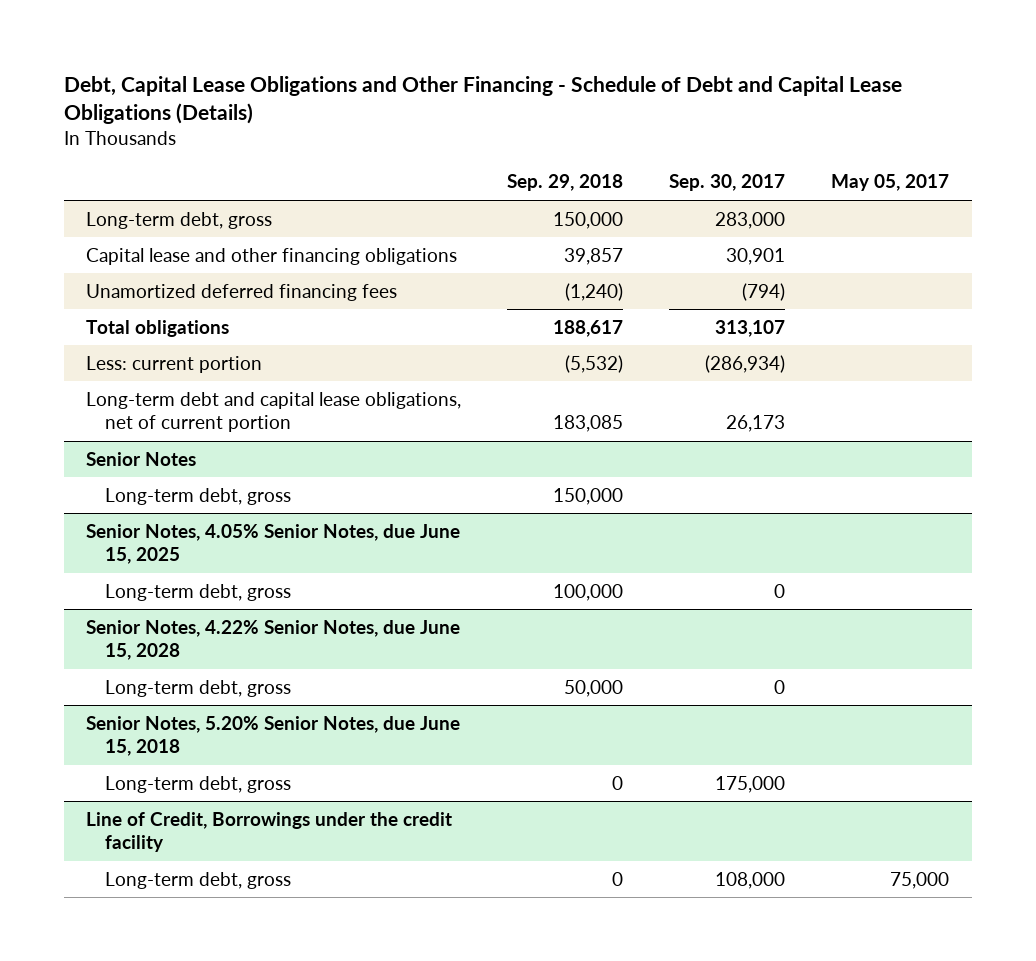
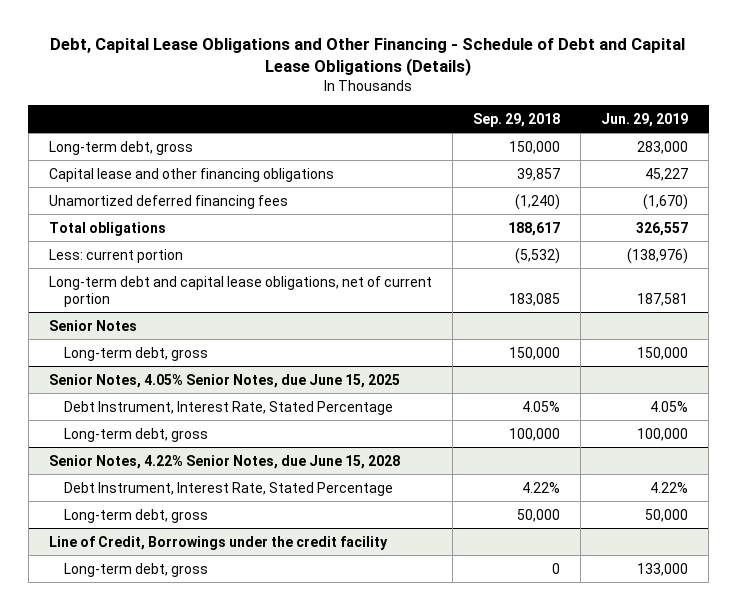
[669,174,786,192] Sep. 30, 2017 -> none
[831,174,950,192] May 05, 2017 -> none
none -> [600,112,688,127] Jun. 29, 2019
none -> [63,400,393,415] Debt Instrument, Interest Rate, Stated Percentage
none -> [63,481,393,496] Debt Instrument, Interest Rate, Stated Percentage
[86,715,461,757] Senior Notes, 5.20% Senior Notes, due June 15, 2018 -> none
[105,775,292,793] Long-term debt, gross -> none

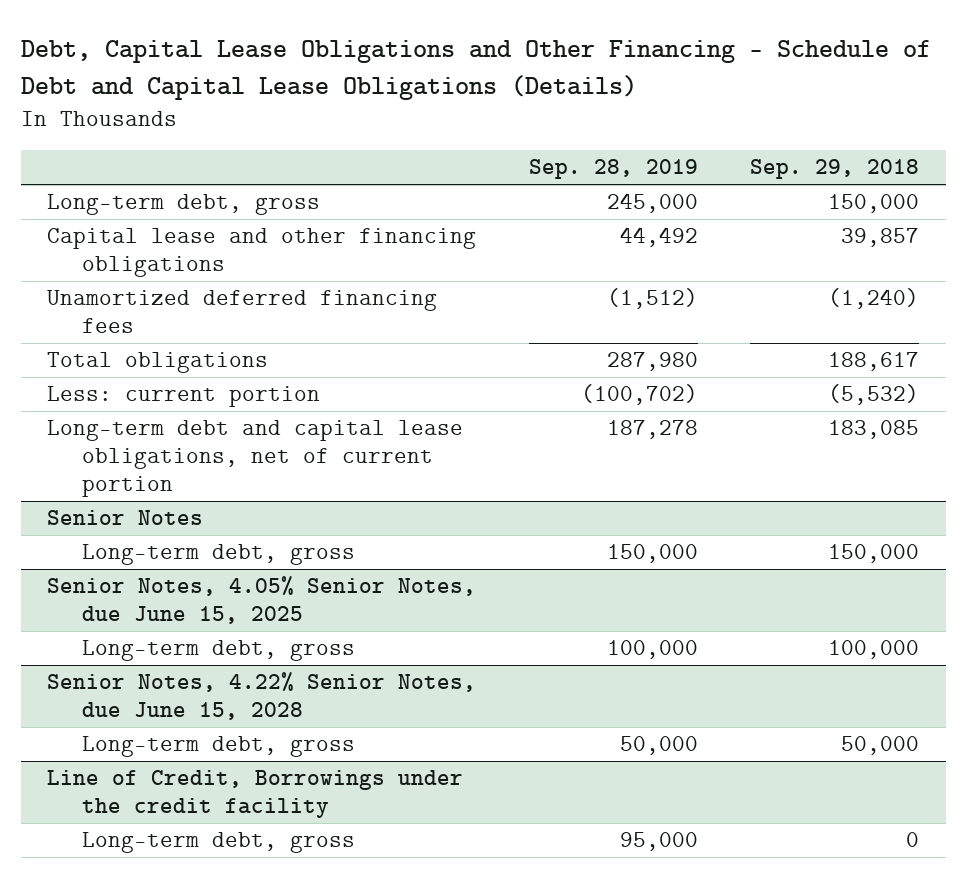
[600,112,688,127] Jun. 29, 2019 -> none
none -> [528,159,698,180] Sep. 28, 2019
[63,400,393,415] Debt Instrument, Interest Rate, Stated Percentage -> none
[63,481,393,496] Debt Instrument, Interest Rate, Stated Percentage -> none

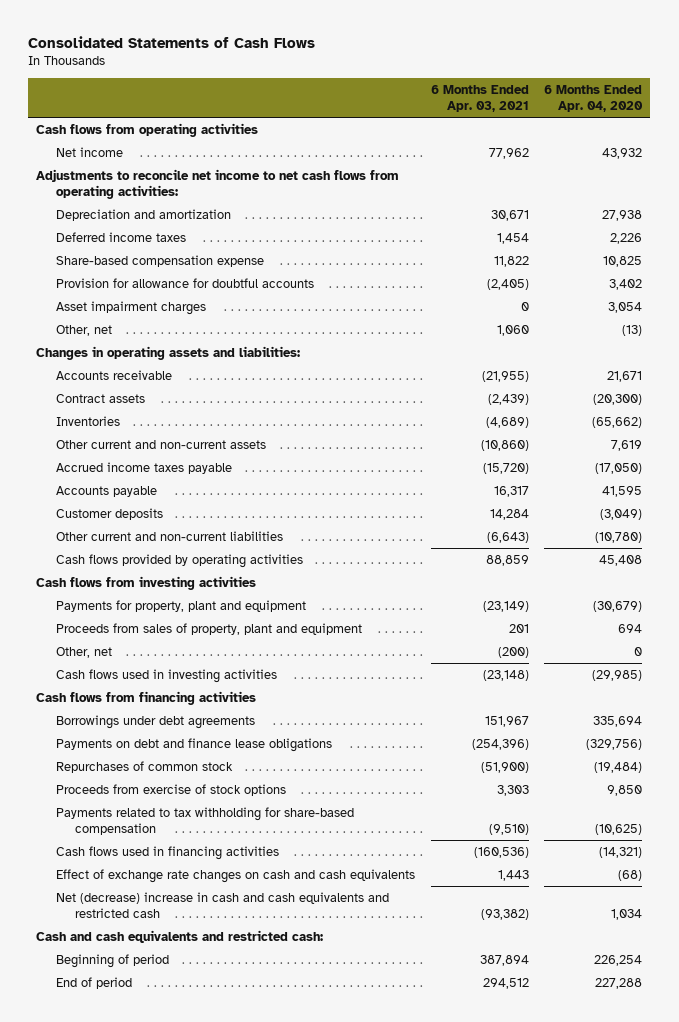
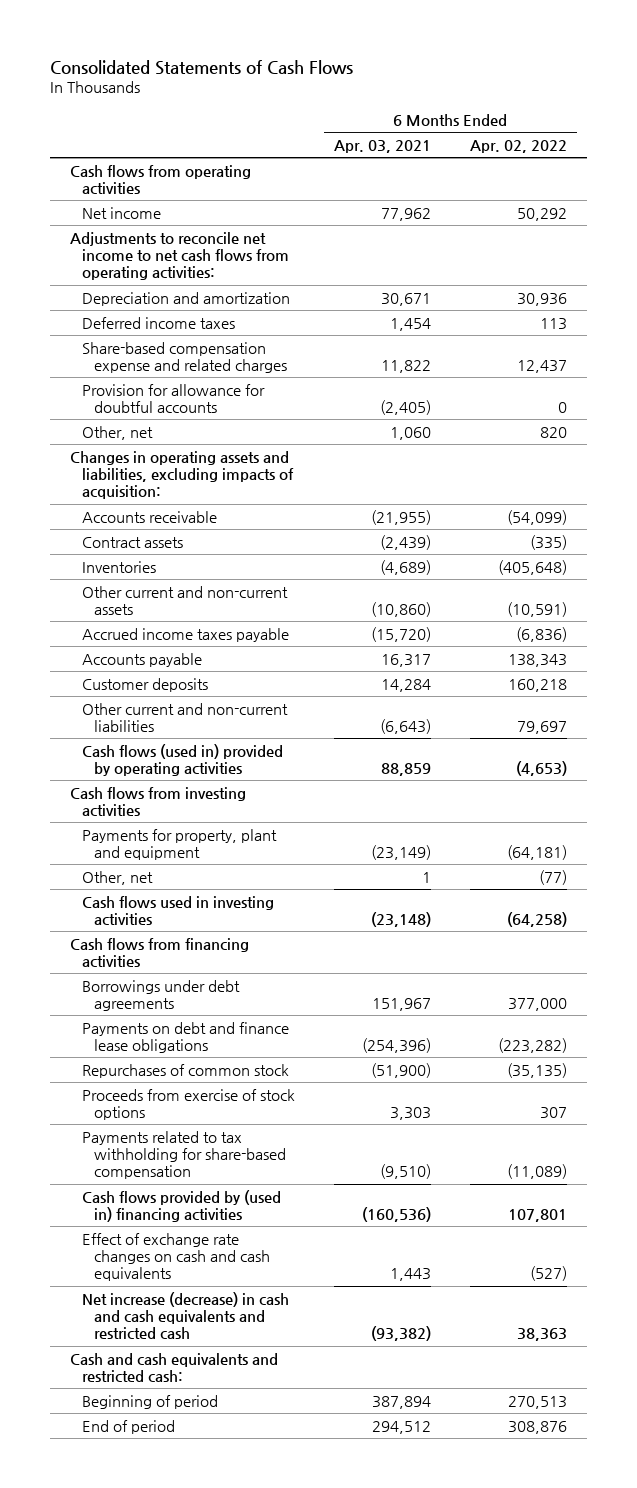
[544,84,644,113] 6 Months Ended Apr. 04, 2020 -> none
none -> [470,139,568,153] Apr. 02, 2022
[55,254,264,267] Share-based compensation expense -> [81,341,288,374] Share-based compensation expense and related charges
[55,300,206,315] Asset impairment charges -> none
[36,345,301,360] Changes in operating assets and liabilities: -> [69,450,294,500] Changes in operating assets and liabilities, excluding impacts of acquisition:
[55,553,303,568] Cash flows provided by operating activities -> [81,743,283,777] Cash flows (used in) provided by operating activities
[55,622,362,635] Proceeds from sales of property, plant and equipment -> none
[497,646,529,658] (200) -> [421,871,431,883] 1
[55,845,279,860] Cash flows used in financing activities -> [81,1189,281,1223] Cash flows provided by (used in) financing activities
[55,891,389,918] Net (decrease) increase in cash and cash equivalents and restricted cash -> [81,1291,289,1340] Net increase (decrease) in cash and cash equivalents and restricted cash

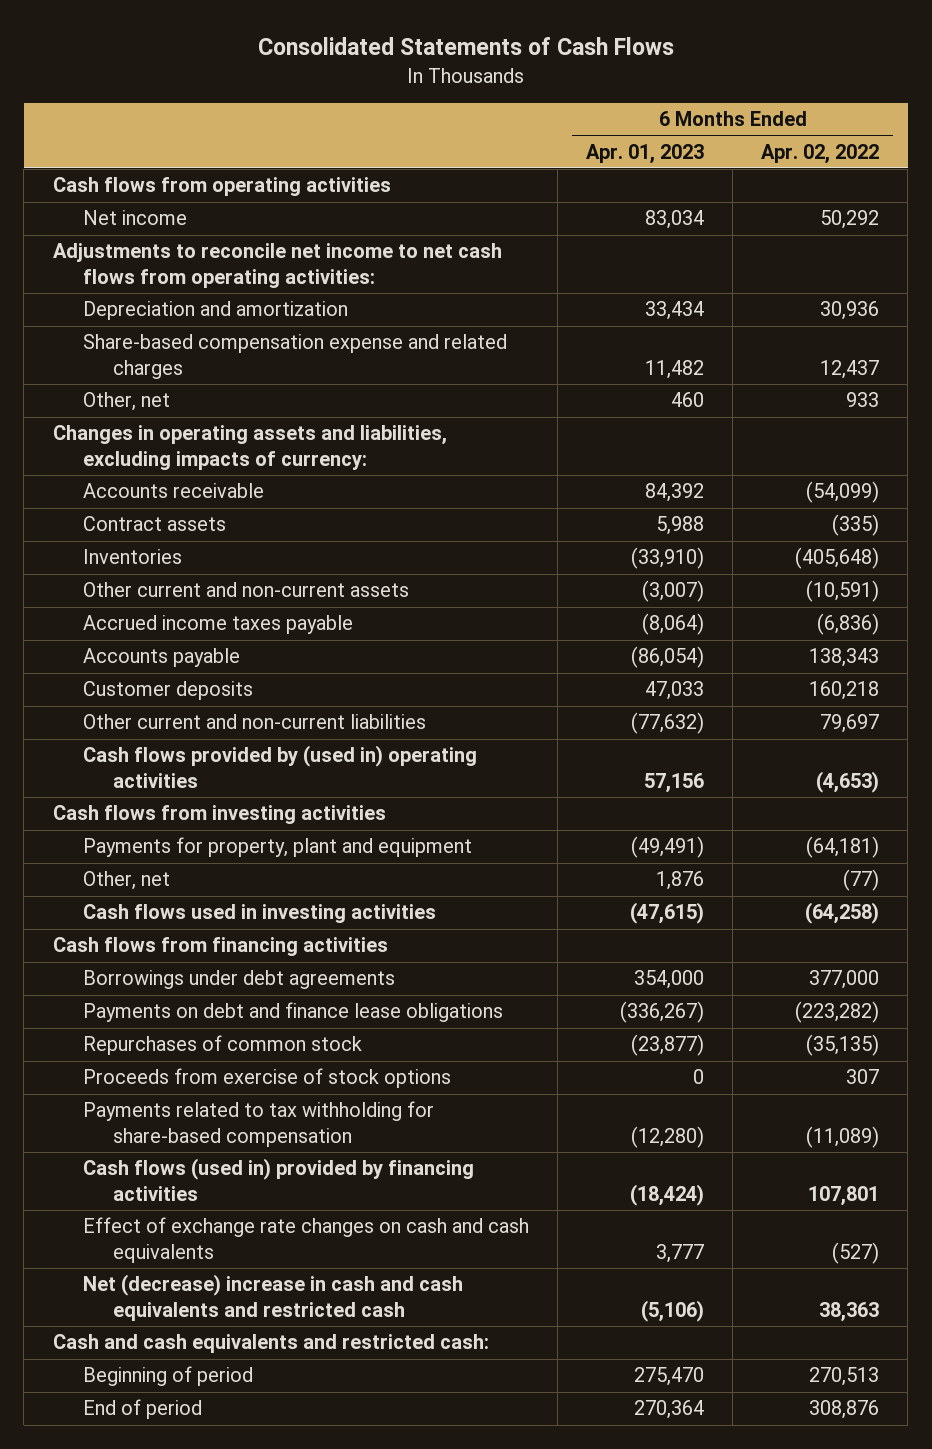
[333,139,431,153] Apr. 03, 2021 -> none
none -> [585,143,704,164] Apr. 01, 2023
[81,316,235,329] Deferred income taxes -> none
[81,383,265,414] Provision for allowance for doubtful accounts -> none
[540,426,568,438] 820 -> [846,392,880,408] 933
[69,450,294,500] Changes in operating assets and liabilities, excluding impacts of acquisition: -> [52,425,447,471] Changes in operating assets and liabilities, excluding impacts of currency:
[81,743,283,777] Cash flows (used in) provided by operating activities -> [82,745,477,789] Cash flows provided by (used in) operating activities
[81,1189,281,1223] Cash flows provided by (used in) financing activities -> [82,1158,474,1202] Cash flows (used in) provided by financing activities
[81,1291,289,1340] Net increase (decrease) in cash and cash equivalents and restricted cash -> [82,1274,463,1322] Net (decrease) increase in cash and cash equivalents and restricted cash

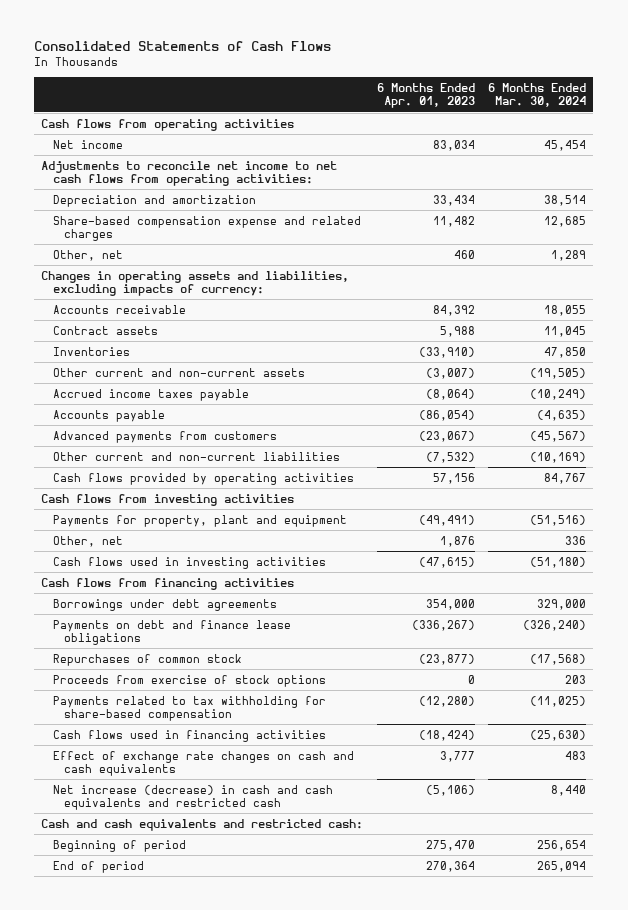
[761,143,880,164] Apr. 02, 2022 -> none
none -> [488,83,587,108] 6 Months Ended Mar. 30, 2024
[82,681,253,701] Customer deposits -> none
none -> [52,430,277,443] Advanced payments from customers
[630,712,704,735] (77,632) -> [425,451,475,463] (7,532)
[82,745,477,789] Cash flows provided by (used in) operating activities -> [52,472,354,485] Cash flows provided by operating activities
[82,1158,474,1202] Cash flows (used in) provided by financing activities -> [52,729,326,742] Cash flows used in financing activities
[82,1274,463,1322] Net (decrease) increase in cash and cash equivalents and restricted cash -> [52,784,333,811] Net increase (decrease) in cash and cash equivalents and restricted cash

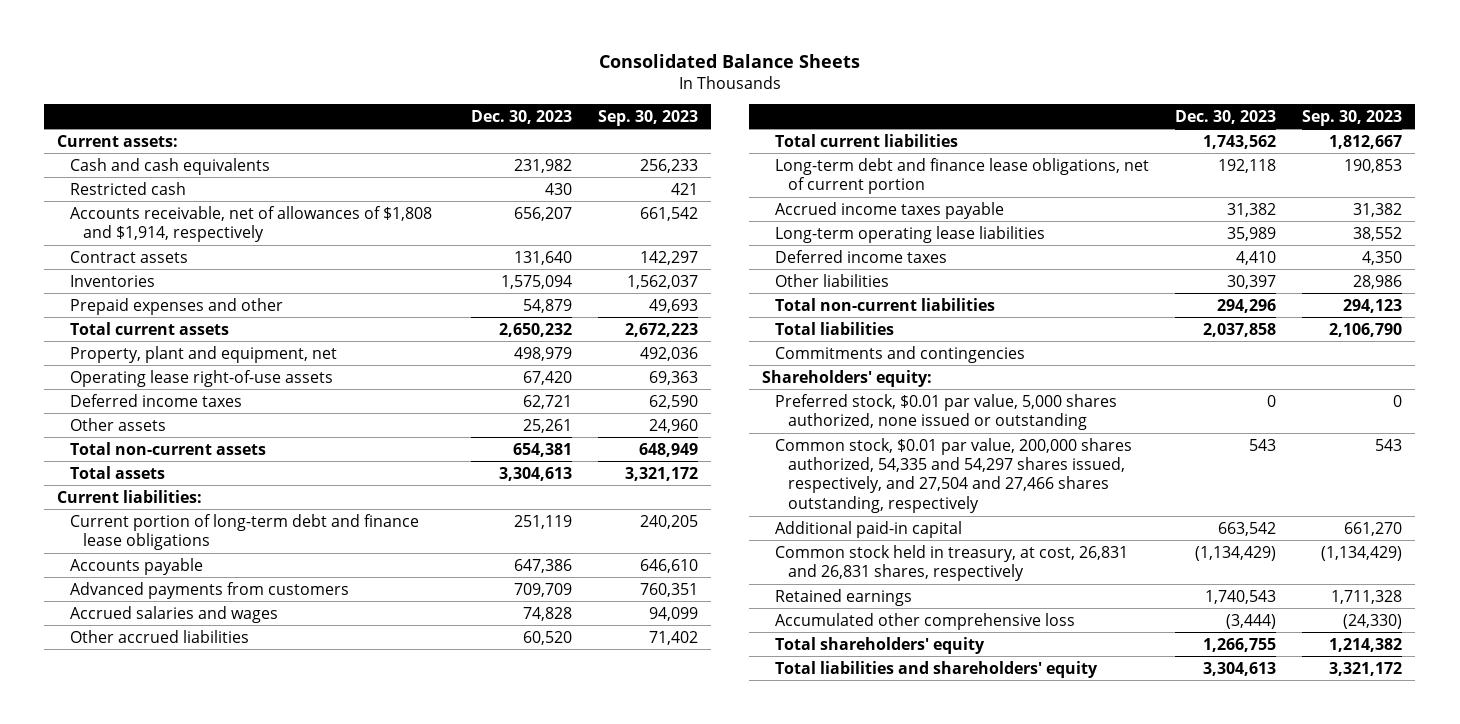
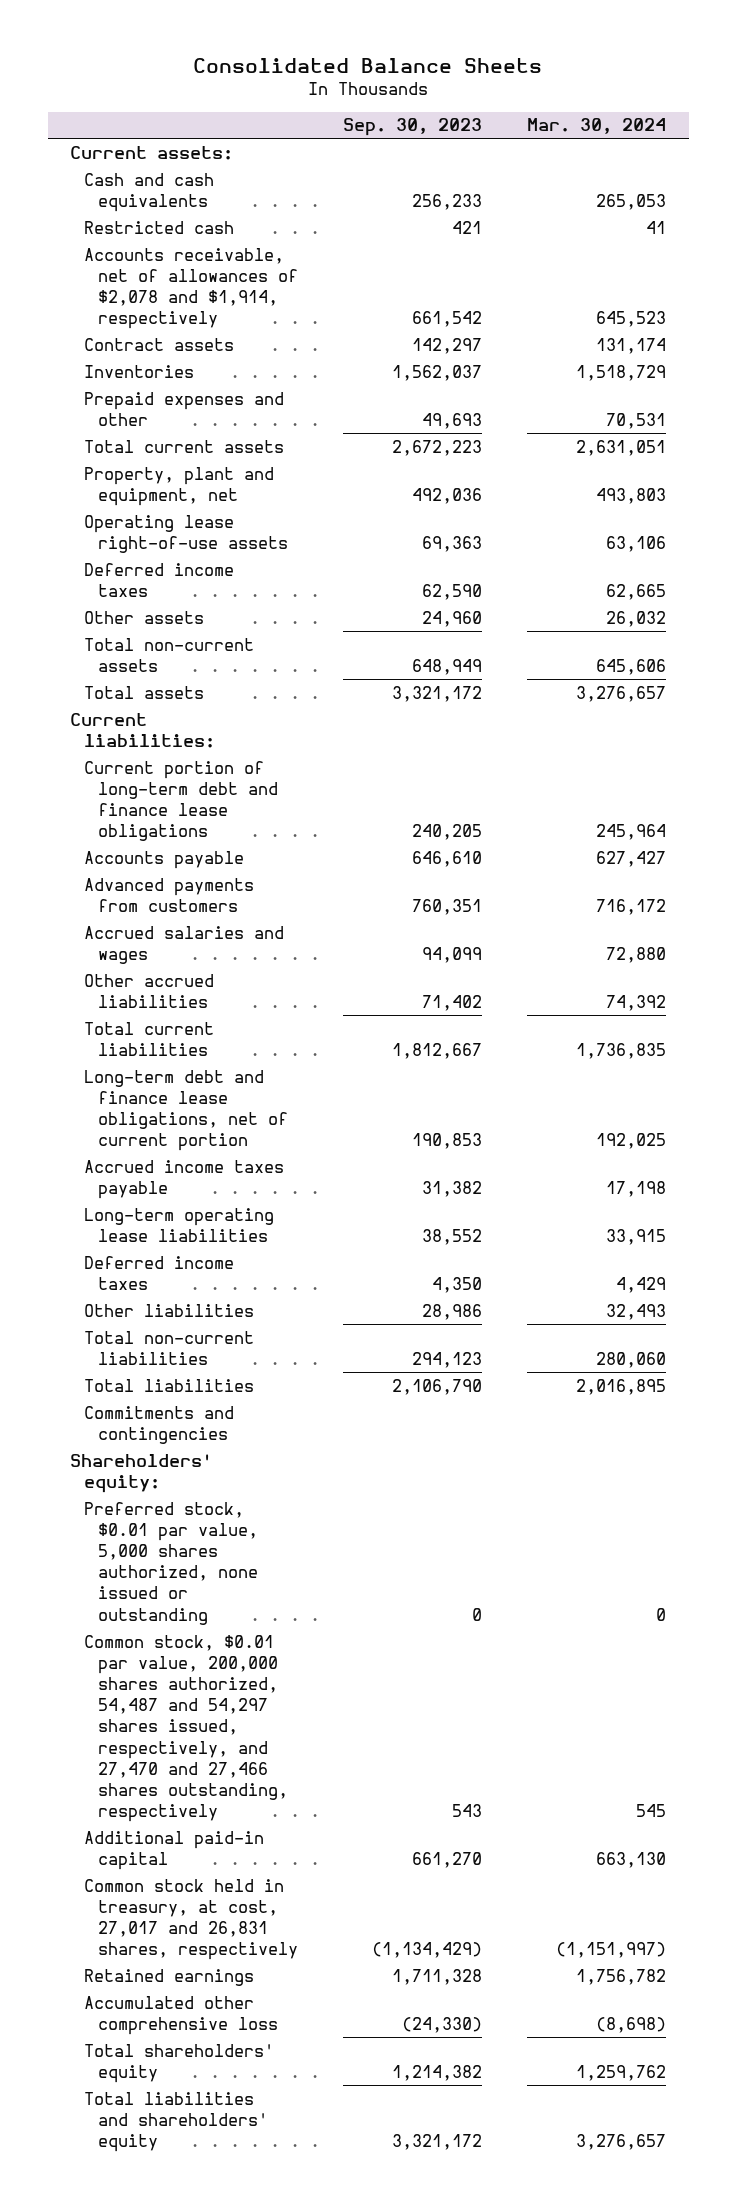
[470,109,572,124] Dec. 30, 2023 -> none
none -> [527,118,667,135] Mar. 30, 2024
[70,205,433,243] Accounts receivable, net of allowances of $1,808 and $1,914, respectively -> [83,247,298,330] Accounts receivable, net of allowances of $2,078 and $1,914, respectively
[775,437,1133,513] Common stock, $0.01 par value, 200,000 shares authorized, 54,335 and 54,297 shares issued, respectively, and 27,504 and 27,466 shares outstanding, respectively -> [83,1634,288,1823] Common stock, $0.01 par value, 200,000 shares authorized, 54,487 and 54,297 shares issued, respectively, and 27,470 and 27,466 shares outstanding, respectively
[775,544,1129,582] Common stock held in treasury, at cost, 26,831 and 26,831 shares, respectively -> [83,1878,298,1961] Common stock held in treasury, at cost, 27,017 and 26,831 shares, respectively

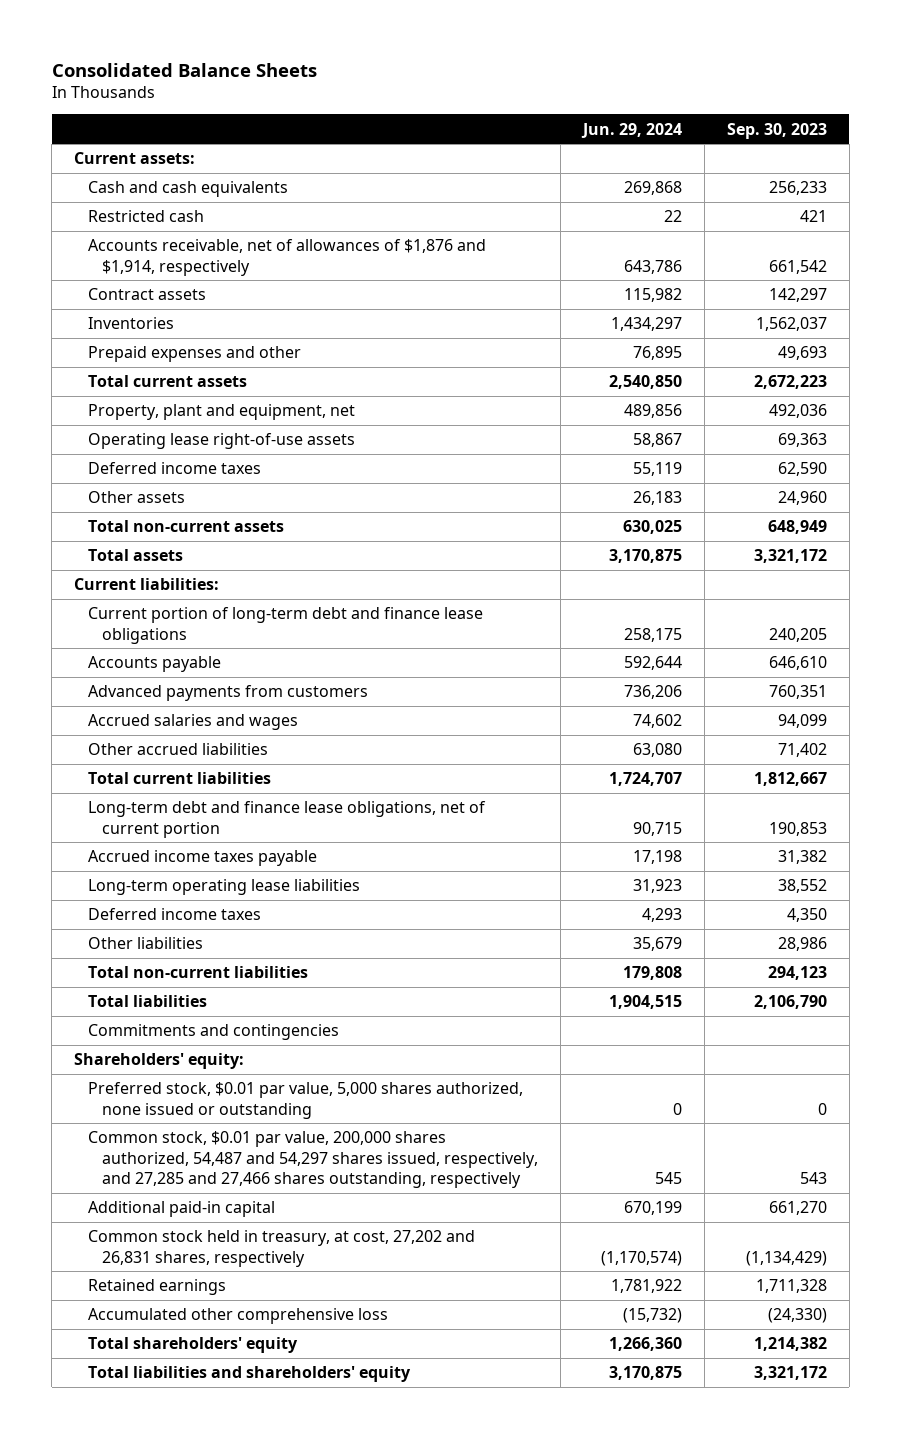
[527,118,667,135] Mar. 30, 2024 -> none
none -> [580,122,682,138] Jun. 29, 2024
[83,247,298,330] Accounts receivable, net of allowances of $2,078 and $1,914, respectively -> [87,239,486,276] Accounts receivable, net of allowances of $1,876 and $1,914, respectively
[83,1634,288,1823] Common stock, $0.01 par value, 200,000 shares authorized, 54,487 and 54,297 shares issued, respectively, and 27,470 and 27,466 shares outstanding, respectively -> [87,1131,538,1189] Common stock, $0.01 par value, 200,000 shares authorized, 54,487 and 54,297 shares issued, respectively, and 27,285 and 27,466 shares outstanding, respectively
[83,1878,298,1961] Common stock held in treasury, at cost, 27,017 and 26,831 shares, respectively -> [87,1230,475,1267] Common stock held in treasury, at cost, 27,202 and 26,831 shares, respectively

